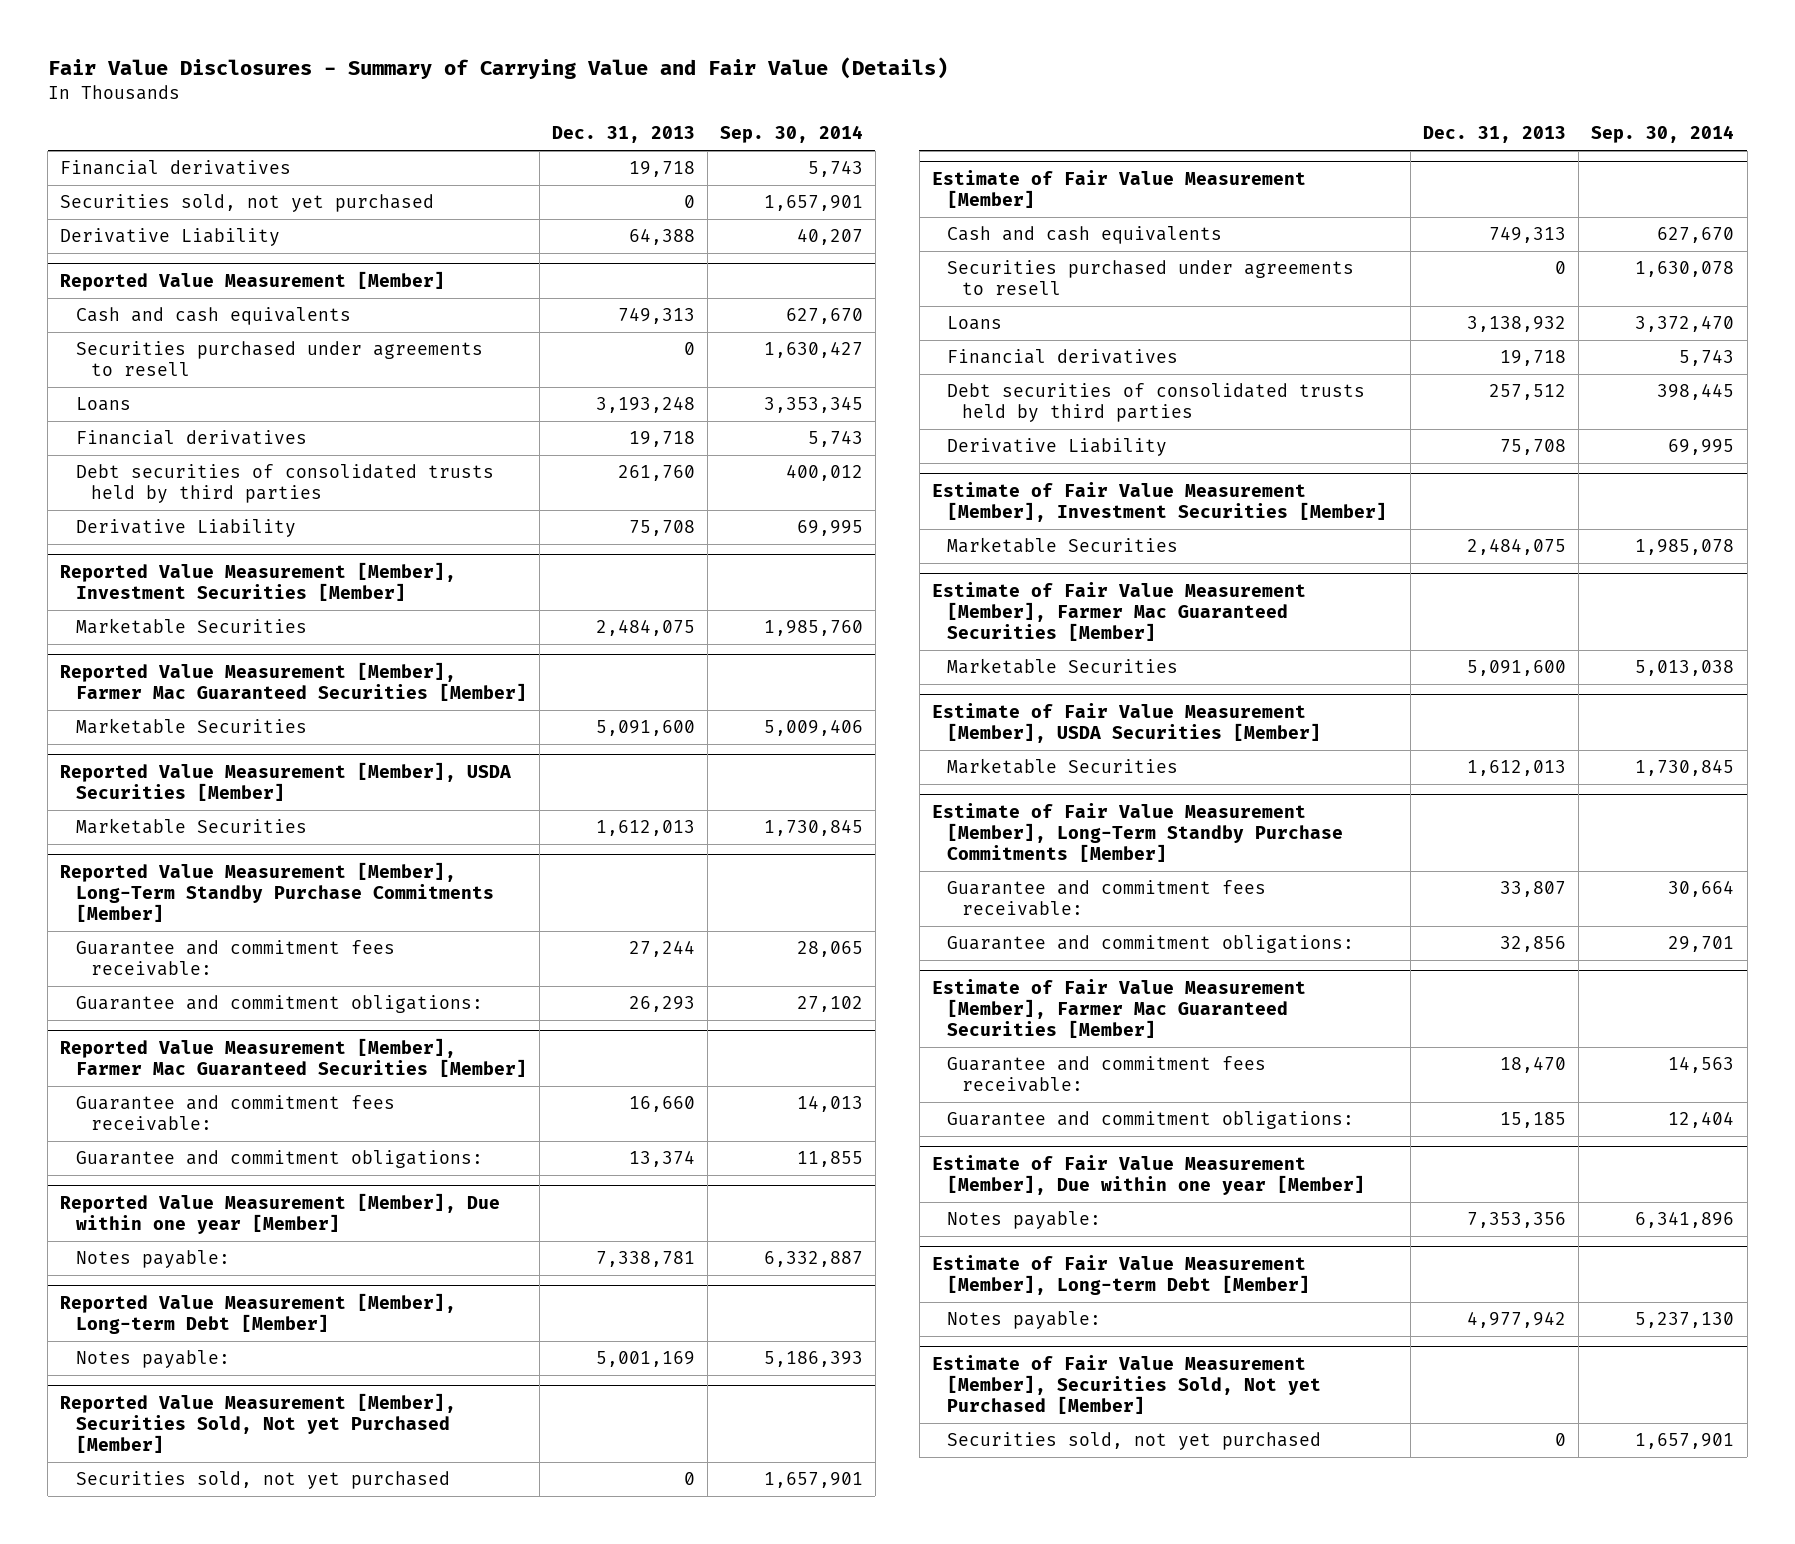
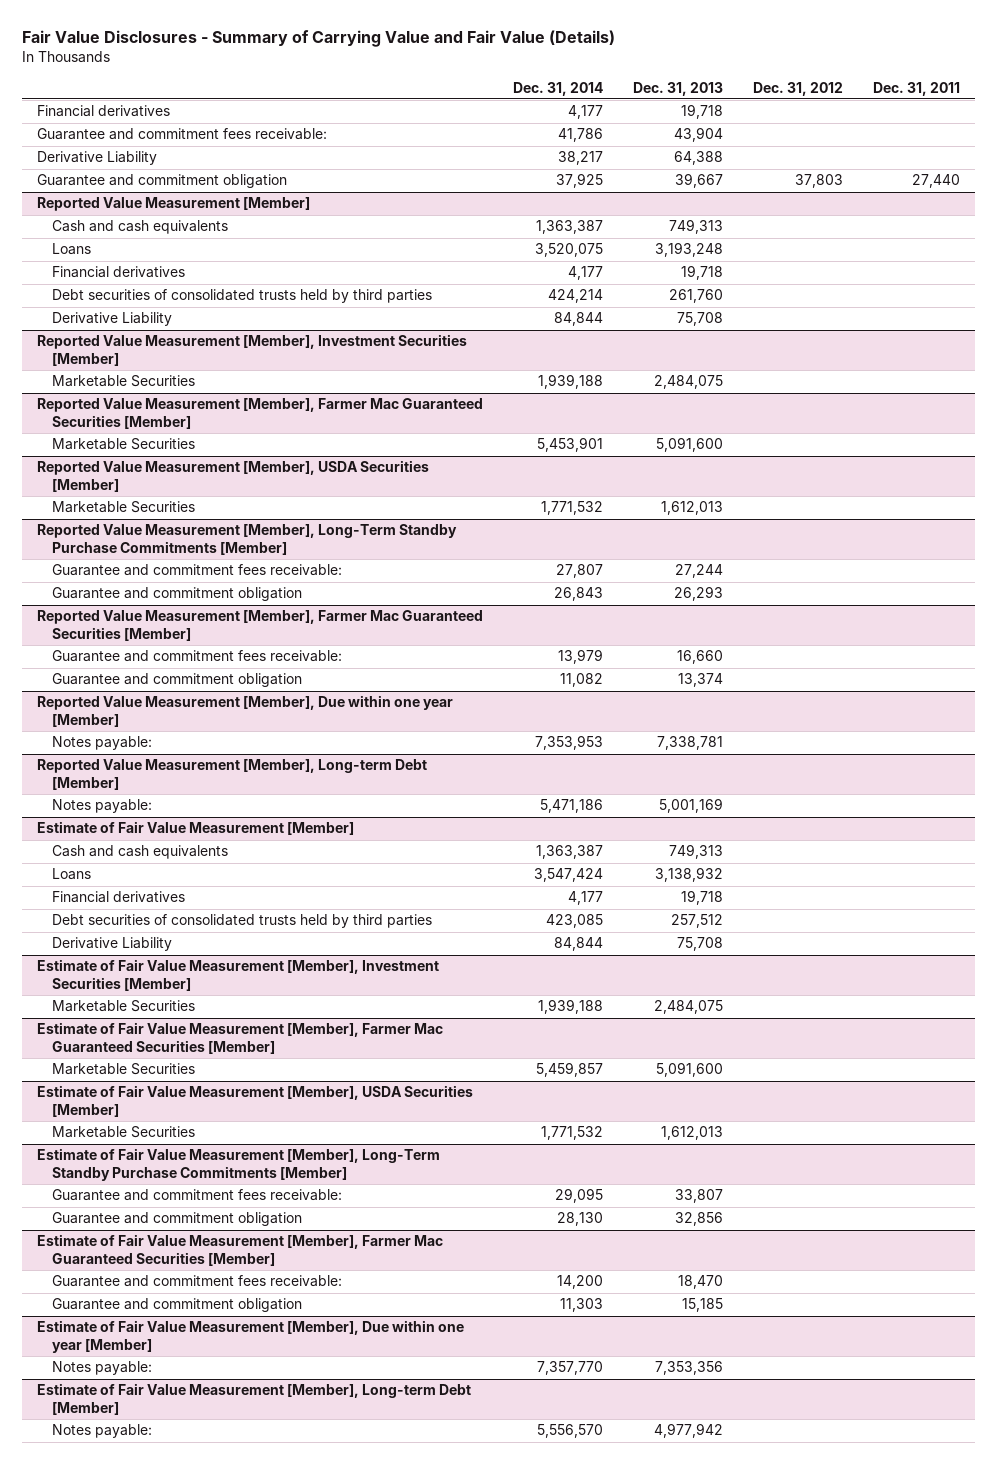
[719,125,863,144] Sep. 30, 2014 -> none
none -> [512,81,603,96] Dec. 31, 2014
none -> [752,81,843,96] Dec. 31, 2012
none -> [872,81,960,96] Dec. 31, 2011
[60,194,435,213] Securities sold, not yet purchased -> none
none -> [36,128,327,141] Guarantee and commitment fees receivable:
none -> [36,174,287,189] Guarantee and commitment obligation
[75,341,483,377] Securities purchased under agreements to resell -> none
[75,995,483,1014] Guarantee and commitment obligations: -> [52,587,303,602] Guarantee and commitment obligation
[75,1150,483,1169] Guarantee and commitment obligations: -> [52,673,303,688] Guarantee and commitment obligation
[60,1392,457,1453] Reported Value Measurement [Member], Securities Sold, Not yet Purchased [Member] -> none
[75,1471,450,1490] Securities sold, not yet purchased -> none
[947,260,1355,296] Securities purchased under agreements to resell -> none
[947,935,1355,954] Guarantee and commitment obligations: -> [52,1212,303,1227] Guarantee and commitment obligation
[947,1111,1355,1130] Guarantee and commitment obligations: -> [52,1298,303,1313] Guarantee and commitment obligation
[931,1354,1322,1414] Estimate of Fair Value Measurement [Member], Securities Sold, Not yet Purchased [Member] -> none
[947,1432,1322,1451] Securities sold, not yet purchased -> none

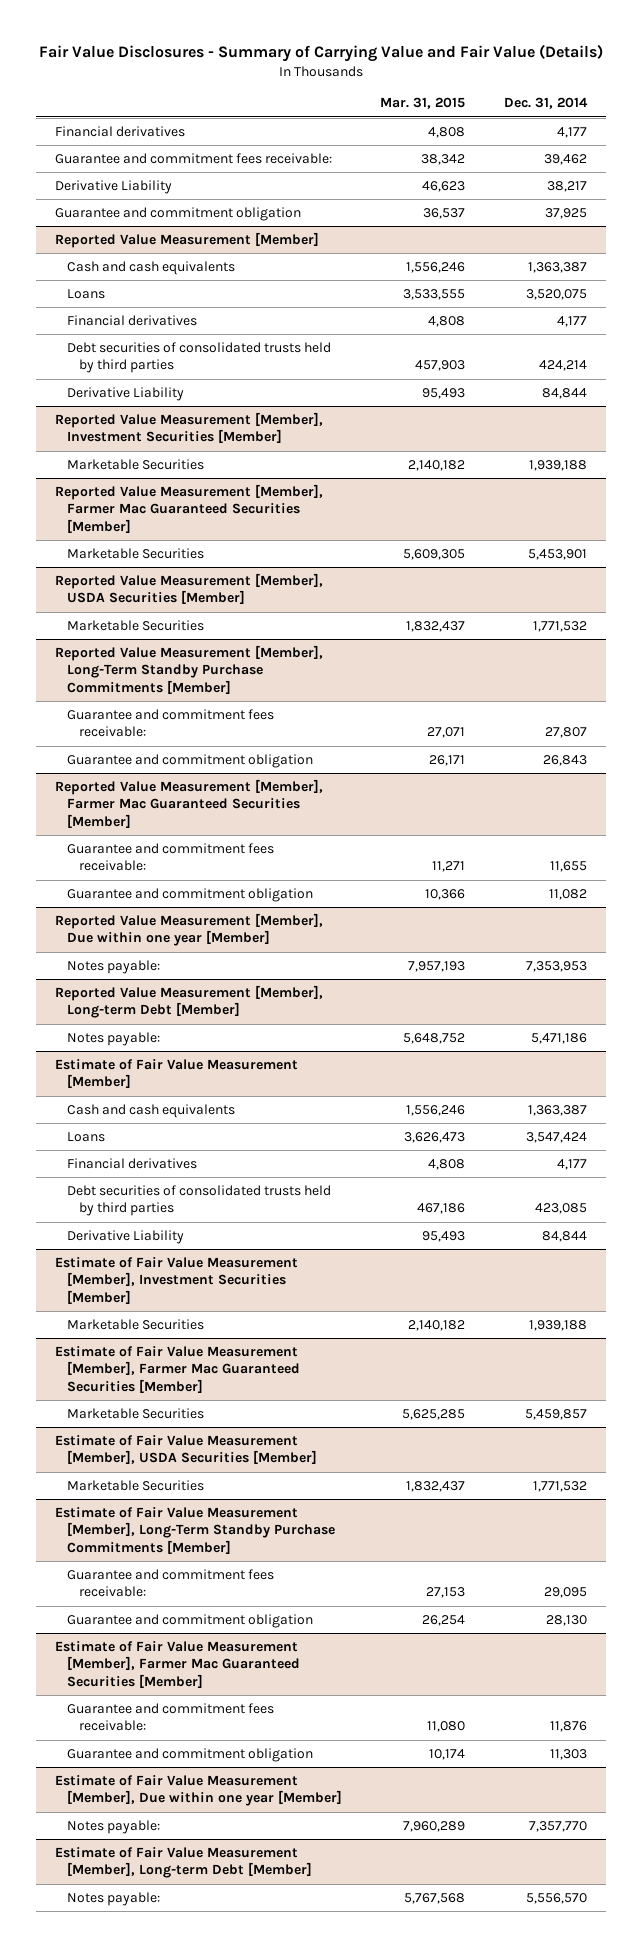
[632,81,723,96] Dec. 31, 2013 -> none
[752,81,843,96] Dec. 31, 2012 -> none
[872,81,960,96] Dec. 31, 2011 -> none
none -> [380,97,466,110] Mar. 31, 2015
[557,128,603,143] 41,786 -> [544,153,588,165] 39,462
[557,649,603,665] 13,979 -> [550,861,588,873] 11,655
[556,1275,603,1290] 14,200 -> [550,1721,588,1733] 11,876

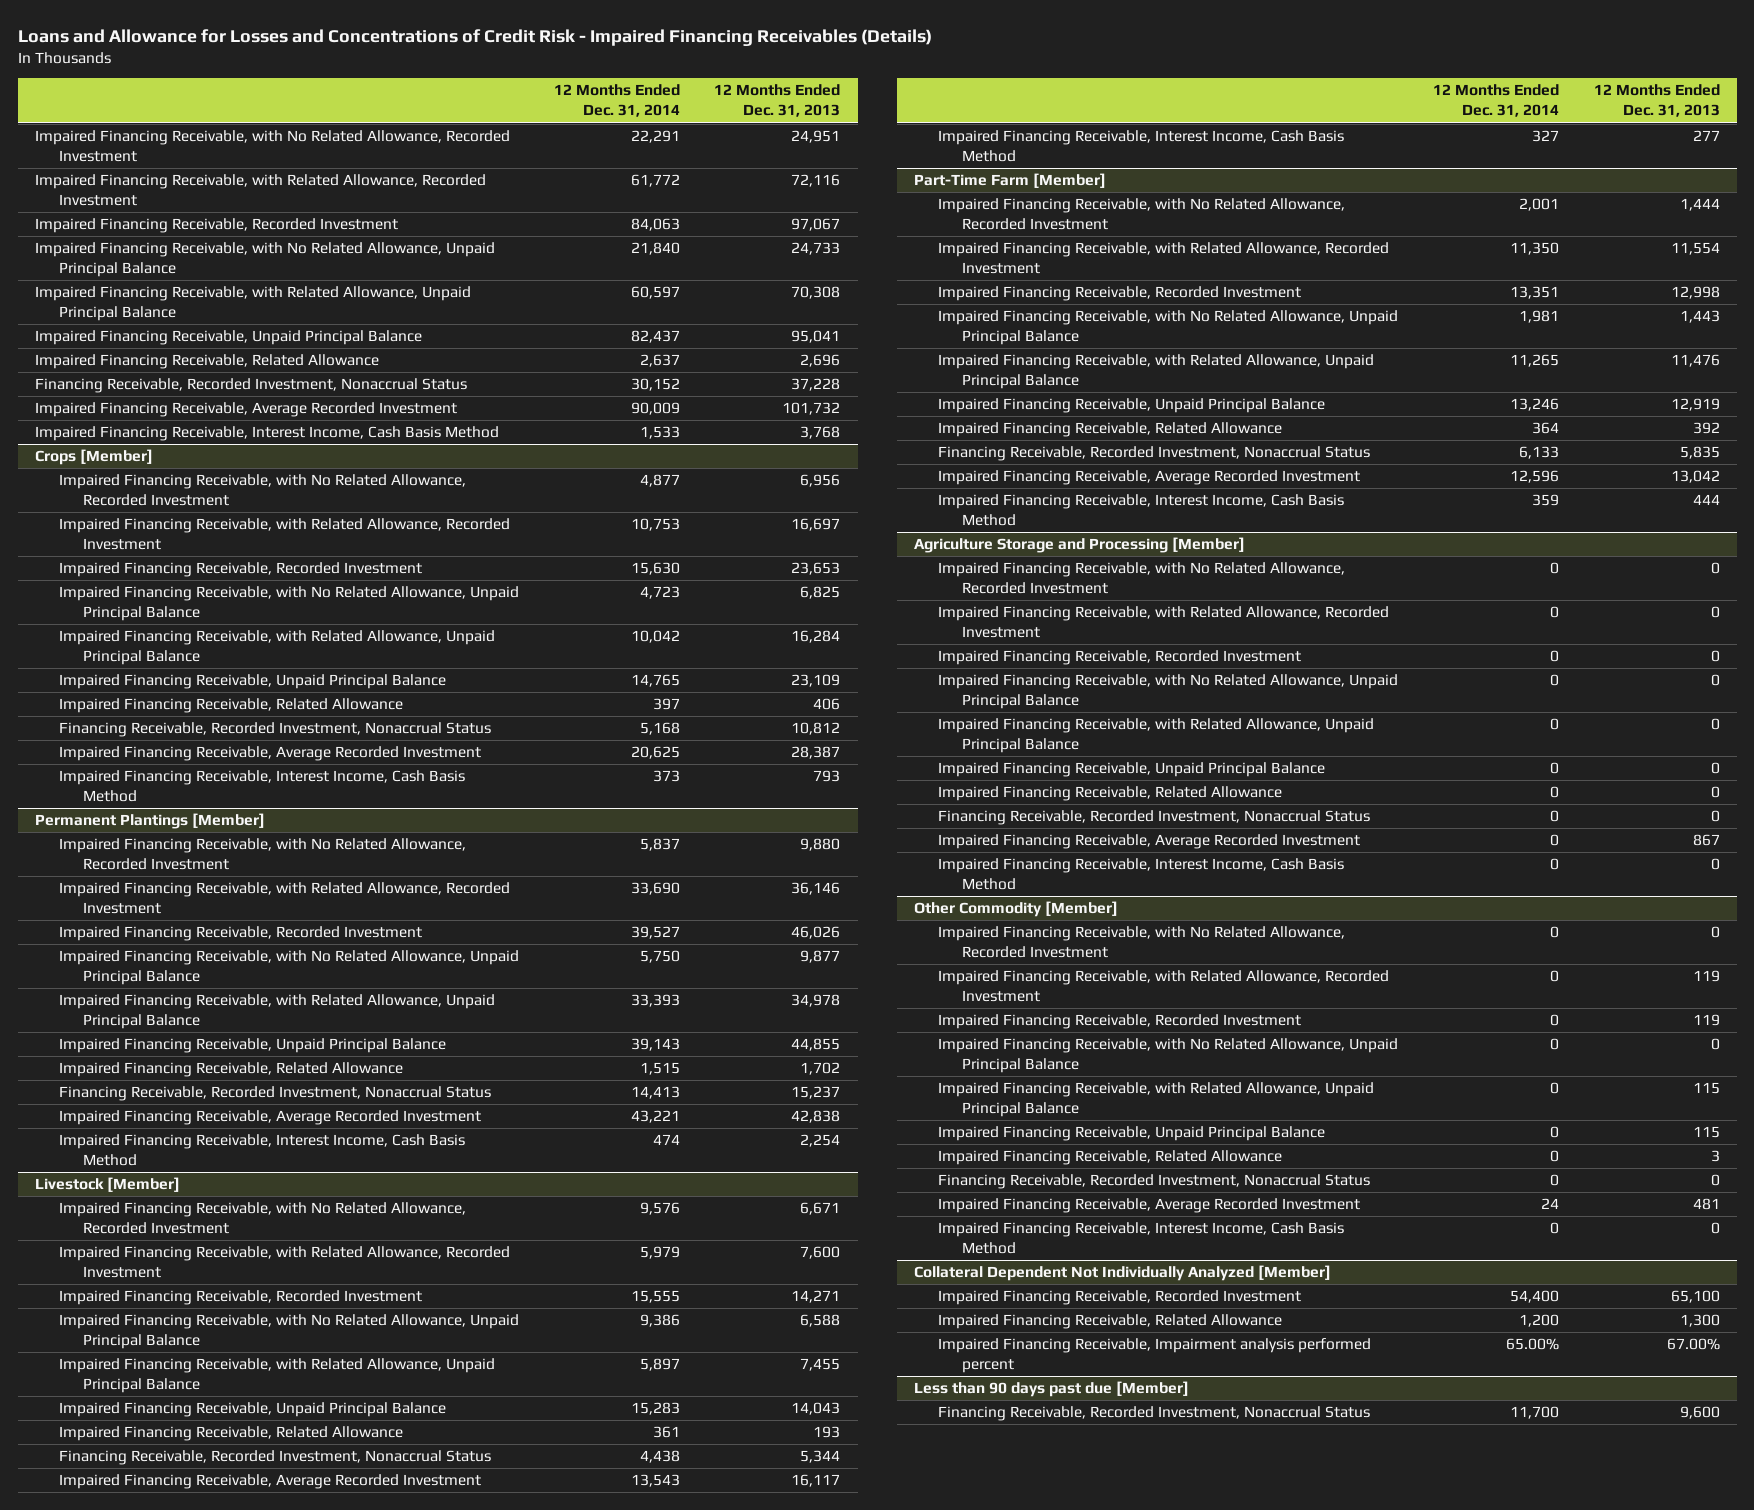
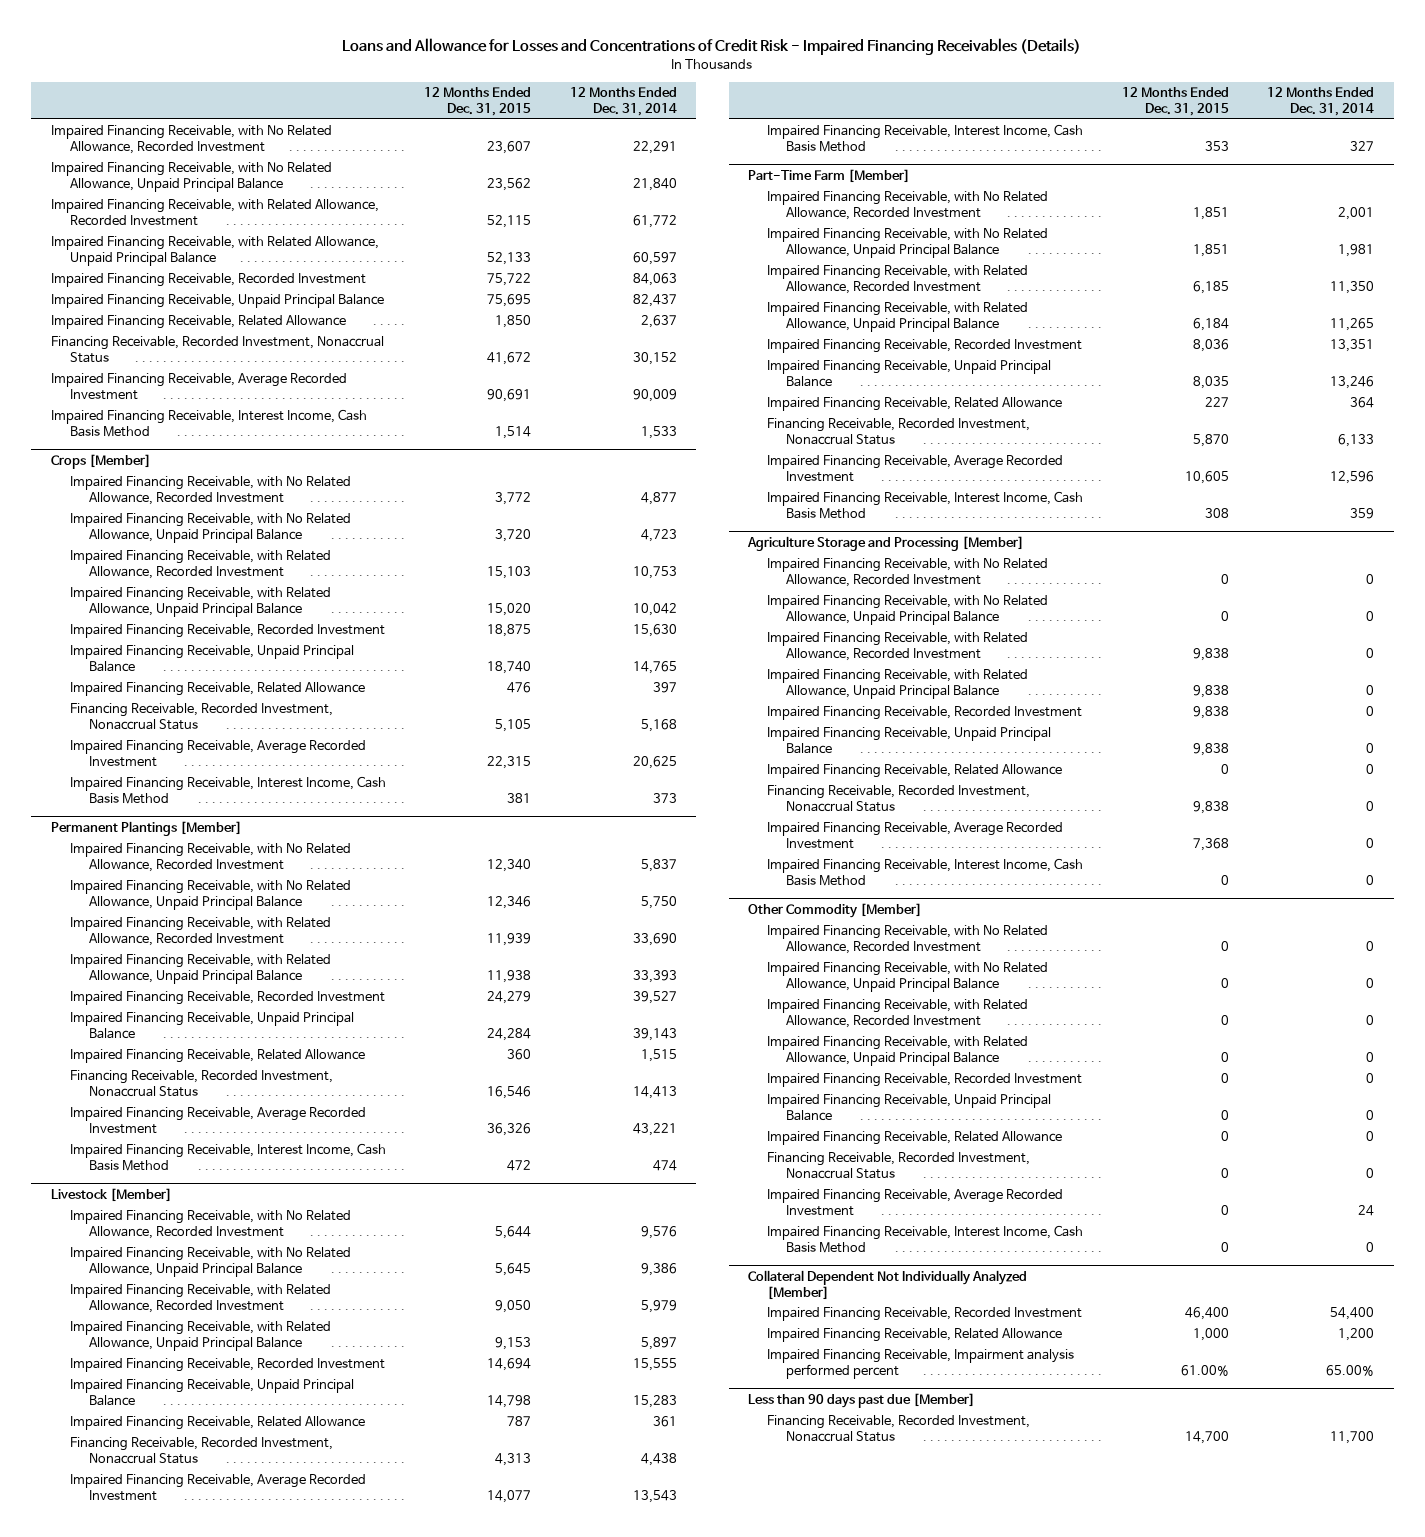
[714,84,841,118] 12 Months Ended Dec. 31, 2013 -> none
none -> [424,87,532,116] 12 Months Ended Dec. 31, 2015
[34,174,486,207] Impaired Financing Receivable, with Related Allowance, Recorded Investment -> [50,199,379,226] Impaired Financing Receivable, with Related Allowance, Recorded Investment
[34,218,398,234] Impaired Financing Receivable, Recorded Investment -> [50,273,366,288] Impaired Financing Receivable, Recorded Investment
[58,518,510,551] Impaired Financing Receivable, with Related Allowance, Recorded Investment -> [69,550,331,579] Impaired Financing Receivable, with Related Allowance, Recorded Investment
[58,562,422,578] Impaired Financing Receivable, Recorded Investment -> [69,624,385,639] Impaired Financing Receivable, Recorded Investment
[58,882,510,915] Impaired Financing Receivable, with Related Allowance, Recorded Investment -> [69,917,331,946] Impaired Financing Receivable, with Related Allowance, Recorded Investment
[58,926,422,942] Impaired Financing Receivable, Recorded Investment -> [69,991,385,1006] Impaired Financing Receivable, Recorded Investment
[58,1246,510,1279] Impaired Financing Receivable, with Related Allowance, Recorded Investment -> [69,1284,331,1313] Impaired Financing Receivable, with Related Allowance, Recorded Investment
[58,1290,422,1306] Impaired Financing Receivable, Recorded Investment -> [69,1358,385,1373] Impaired Financing Receivable, Recorded Investment
[938,242,1390,275] Impaired Financing Receivable, with Related Allowance, Recorded Investment -> [767,265,1029,294] Impaired Financing Receivable, with Related Allowance, Recorded Investment
[938,286,1302,302] Impaired Financing Receivable, Recorded Investment -> [767,339,1083,354] Impaired Financing Receivable, Recorded Investment
[938,606,1390,639] Impaired Financing Receivable, with Related Allowance, Recorded Investment -> [767,632,1029,661] Impaired Financing Receivable, with Related Allowance, Recorded Investment
[938,650,1302,666] Impaired Financing Receivable, Recorded Investment -> [767,706,1083,721] Impaired Financing Receivable, Recorded Investment
[938,970,1390,1003] Impaired Financing Receivable, with Related Allowance, Recorded Investment -> [767,999,1029,1028] Impaired Financing Receivable, with Related Allowance, Recorded Investment
[938,1014,1302,1030] Impaired Financing Receivable, Recorded Investment -> [767,1073,1083,1088] Impaired Financing Receivable, Recorded Investment

